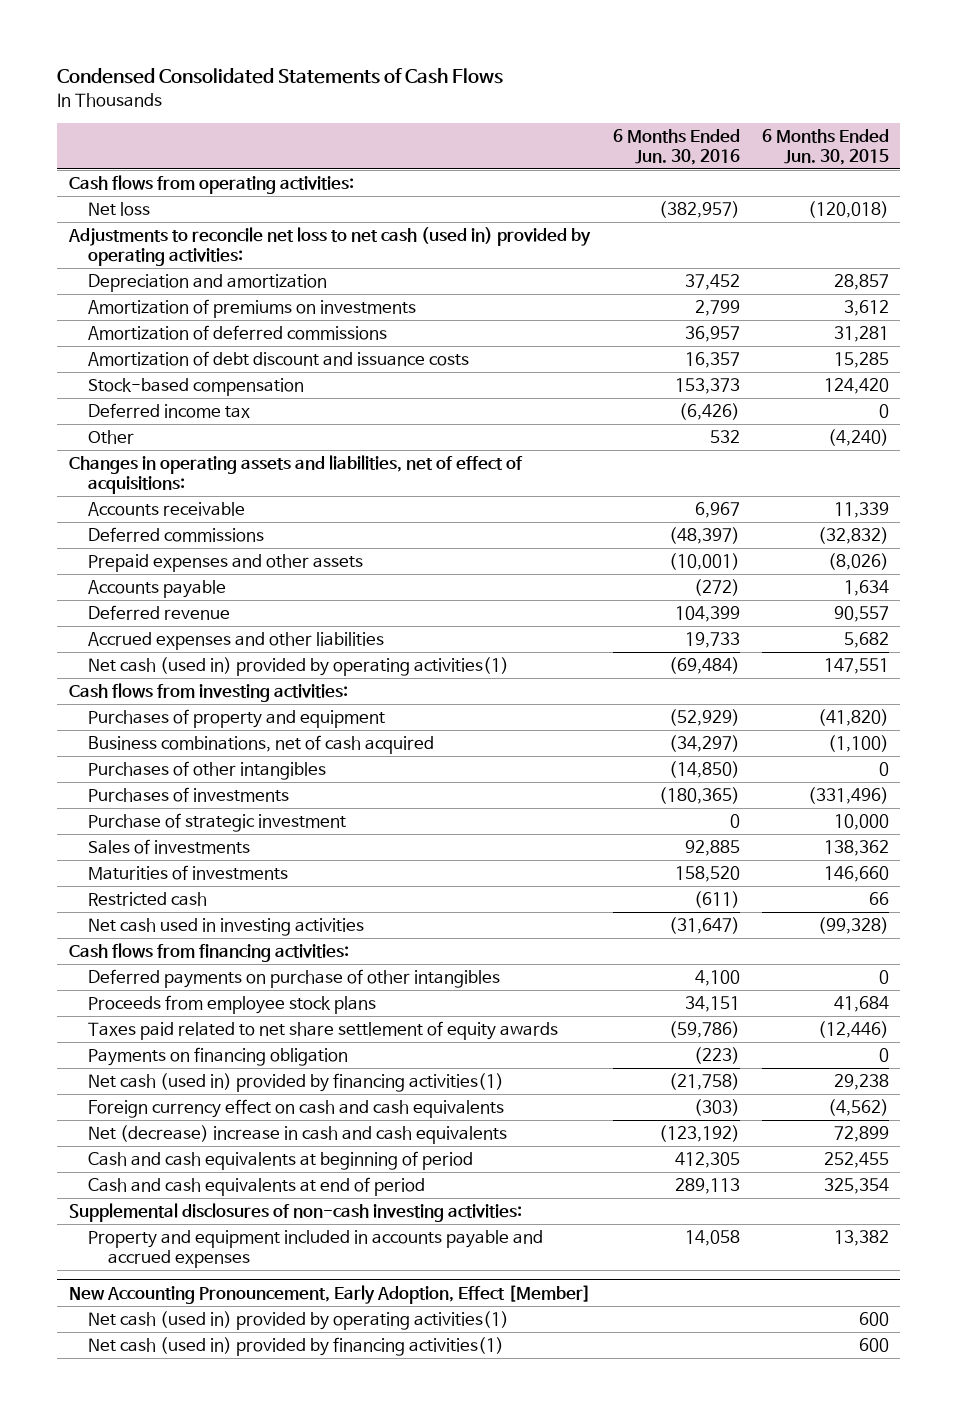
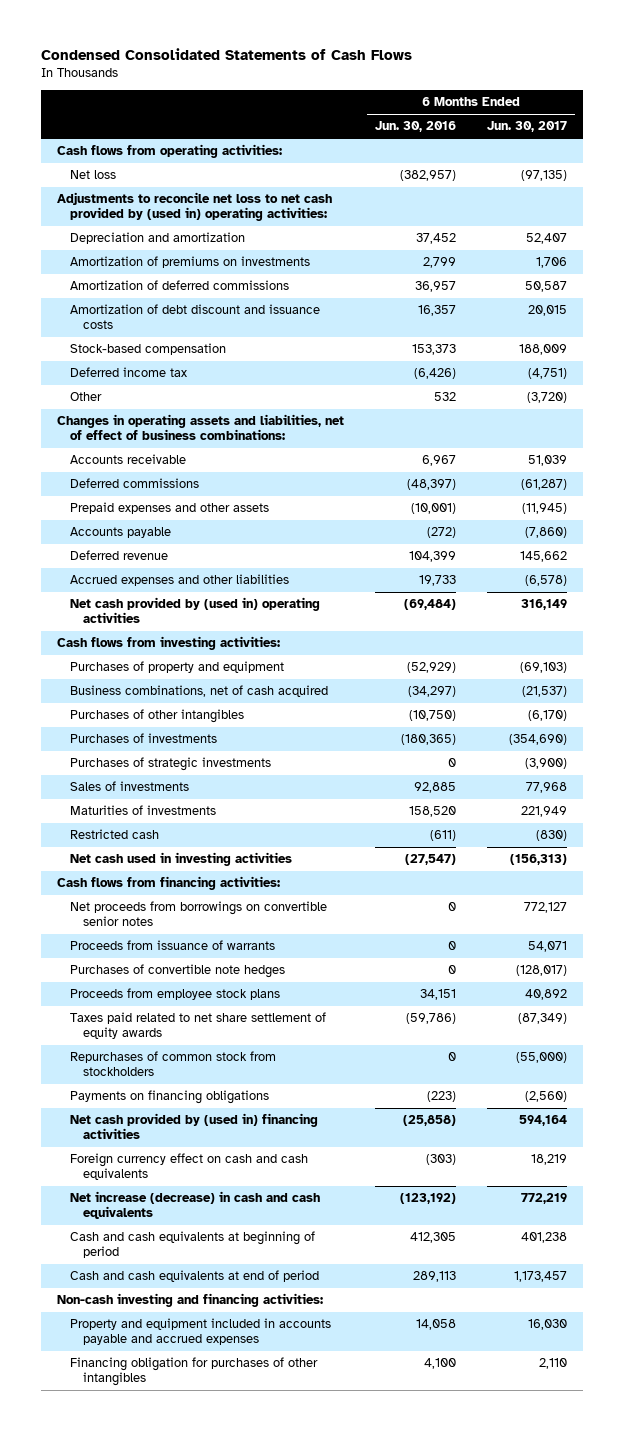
[762,128,890,165] 6 Months Ended Jun. 30, 2015 -> none
none -> [487,121,568,133] Jun. 30, 2017
[67,227,591,267] Adjustments to reconcile net loss to net cash (used in) provided by operating activities: -> [56,192,332,221] Adjustments to reconcile net loss to net cash provided by (used in) operating activities:
[68,455,523,495] Changes in operating assets and liabilities, net of effect of acquisitions: -> [56,414,344,440] Changes in operating assets and liabilities, net of effect of business combinations:
[88,657,510,677] Net cash (used in) provided by operating activities(1) -> [69,597,320,623] Net cash provided by (used in) operating activities
[668,761,740,779] (14,850) -> [408,710,456,722] (10,750)
[88,813,347,833] Purchase of strategic investment -> [69,757,271,772] Purchases of strategic investments
[668,917,740,935] (31,647) -> [404,854,456,866] (27,547)
[88,969,501,989] Deferred payments on purchase of other intangibles -> none
none -> [69,901,327,926] Net proceeds from borrowings on convertible senior notes
none -> [69,940,275,951] Proceeds from issuance of warrants
none -> [69,964,285,979] Purchases of convertible note hedges
none -> [69,1051,276,1076] Repurchases of common stock from stockholders
[88,1047,349,1067] Payments on financing obligation -> [69,1090,269,1105] Payments on financing obligations
[88,1073,505,1093] Net cash (used in) provided by financing activities(1) -> [69,1113,318,1139] Net cash provided by (used in) financing activities
[668,1073,740,1091] (21,758) -> [402,1115,456,1127] (25,858)
[88,1125,508,1145] Net (decrease) increase in cash and cash equivalents -> [69,1191,320,1219] Net increase (decrease) in cash and cash equivalents
[68,1203,522,1223] Supplemental disclosures of non-cash investing activities: -> none
none -> [56,1293,323,1308] Non-cash investing and financing activities:
[68,1285,591,1305] New Accounting Pronouncement, Early Adoption, Effect [Member] -> none
[88,1311,510,1331] Net cash (used in) provided by operating activities(1) -> none
[88,1337,505,1357] Net cash (used in) provided by financing activities(1) -> none
none -> [69,1357,318,1386] Financing obligation for purchases of other intangibles

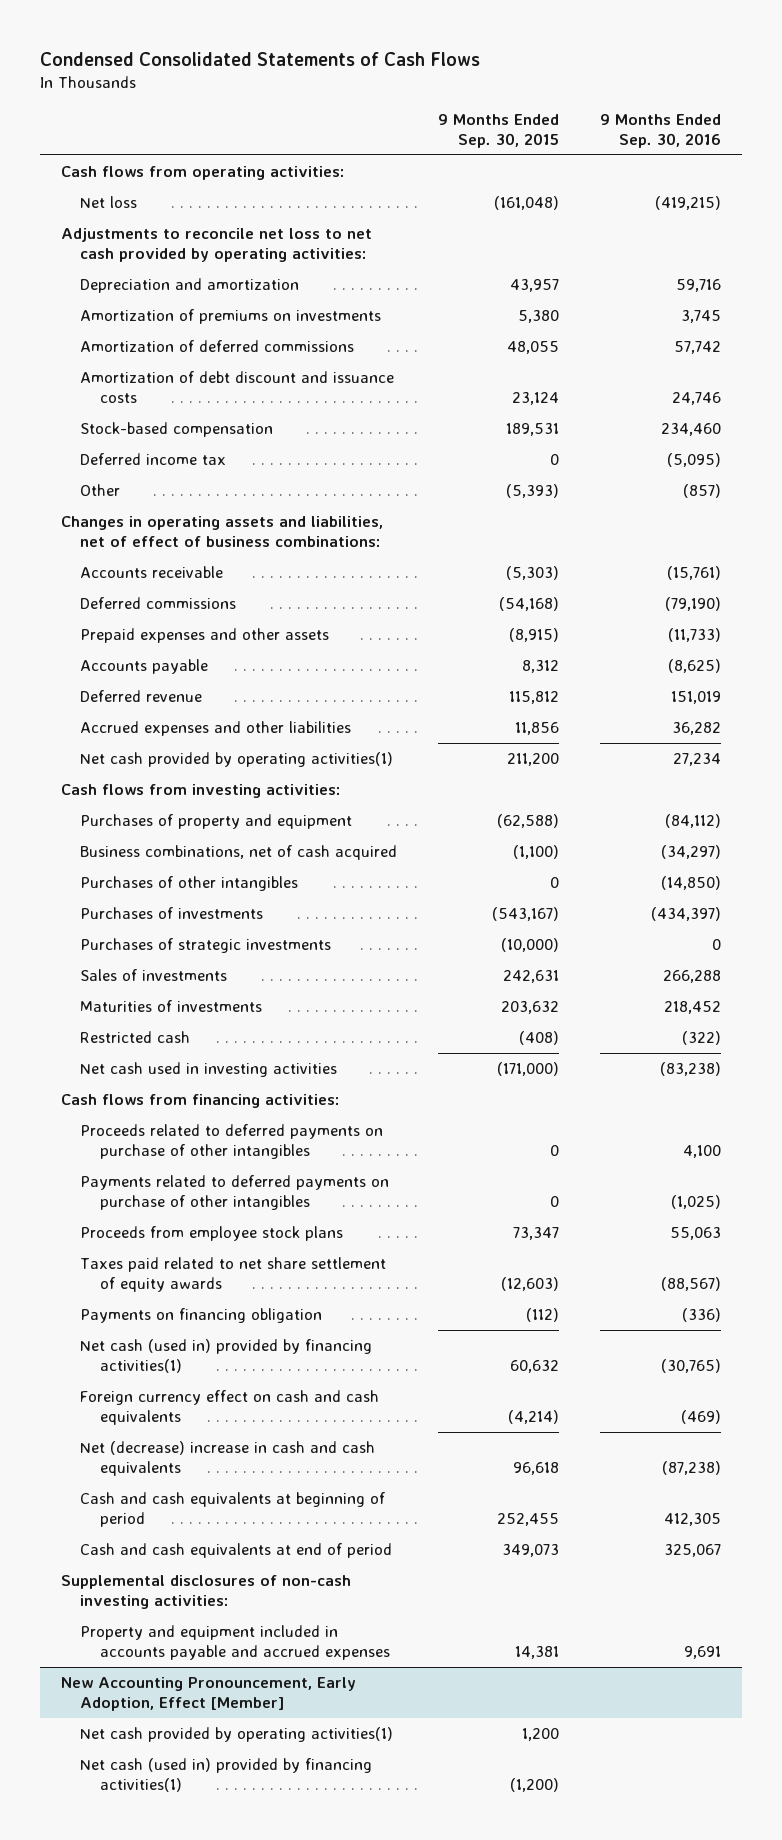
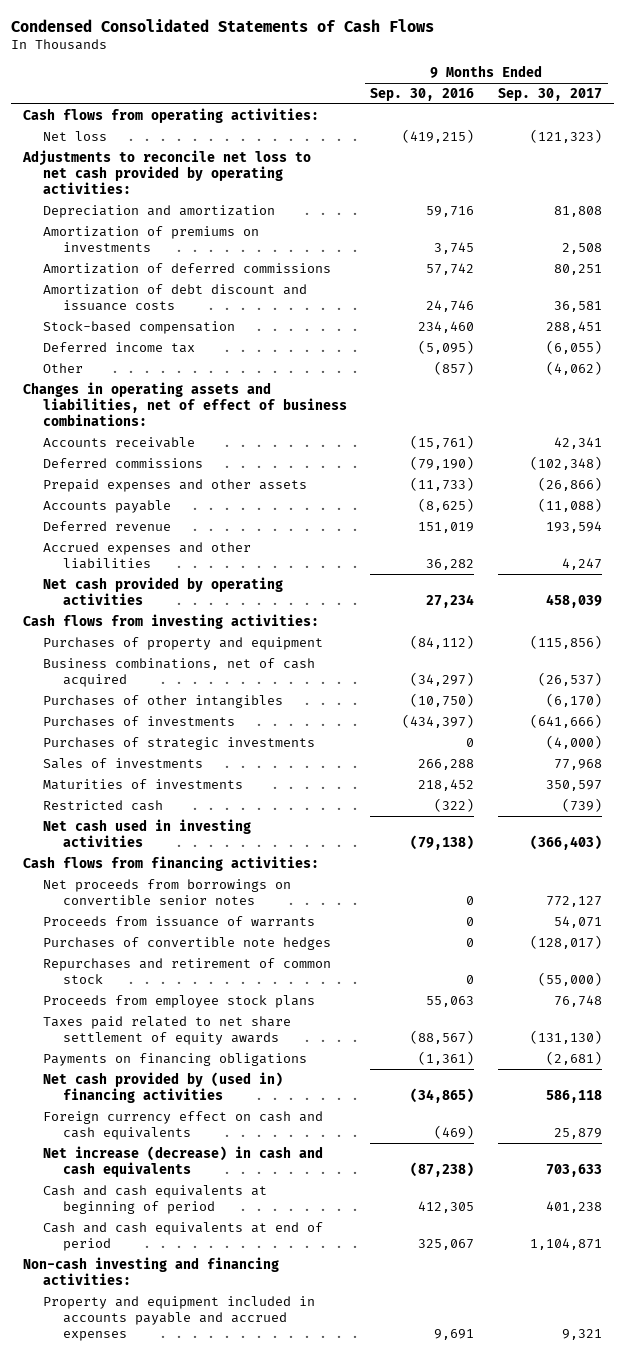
[438,114,560,149] 9 Months Ended Sep. 30, 2015 -> none
none -> [497,88,602,102] Sep. 30, 2017
[80,751,394,767] Net cash provided by operating activities(1) -> [43,576,284,606] Net cash provided by operating activities
[661,875,722,890] (14,850) -> [410,692,475,707] (10,750)
[660,1061,722,1076] (83,238) -> [410,835,475,851] (79,138)
[80,1123,384,1159] Proceeds related to deferred payments on purchase of other intangibles -> none
[80,1174,390,1210] Payments related to deferred payments on purchase of other intangibles -> none
none -> [43,878,292,906] Net proceeds from borrowings on convertible senior notes
none -> [43,915,316,927] Proceeds from issuance of warrants
none -> [43,936,332,950] Purchases of convertible note hedges
none -> [43,957,332,985] Repurchases and retirement of common stock
[80,1307,323,1323] Payments on financing obligation -> [43,1052,308,1066] Payments on financing obligations
[682,1307,722,1322] (336) -> [418,1050,475,1065] (1,361)
[80,1338,373,1373] Net cash (used in) provided by financing activities(1) -> [43,1071,284,1104] Net cash provided by (used in) financing activities
[661,1358,722,1373] (30,765) -> [410,1088,475,1104] (34,865)
[80,1440,376,1476] Net (decrease) increase in cash and cash equivalents -> [43,1145,324,1178] Net increase (decrease) in cash and cash equivalents
[60,1574,351,1609] Supplemental disclosures of non-cash investing activities: -> none
none -> [22,1256,279,1286] Non-cash investing and financing activities:
[60,1676,356,1711] New Accounting Pronouncement, Early Adoption, Effect [Member] -> none
[80,1726,394,1742] Net cash provided by operating activities(1) -> none
[80,1757,373,1792] Net cash (used in) provided by financing activities(1) -> none

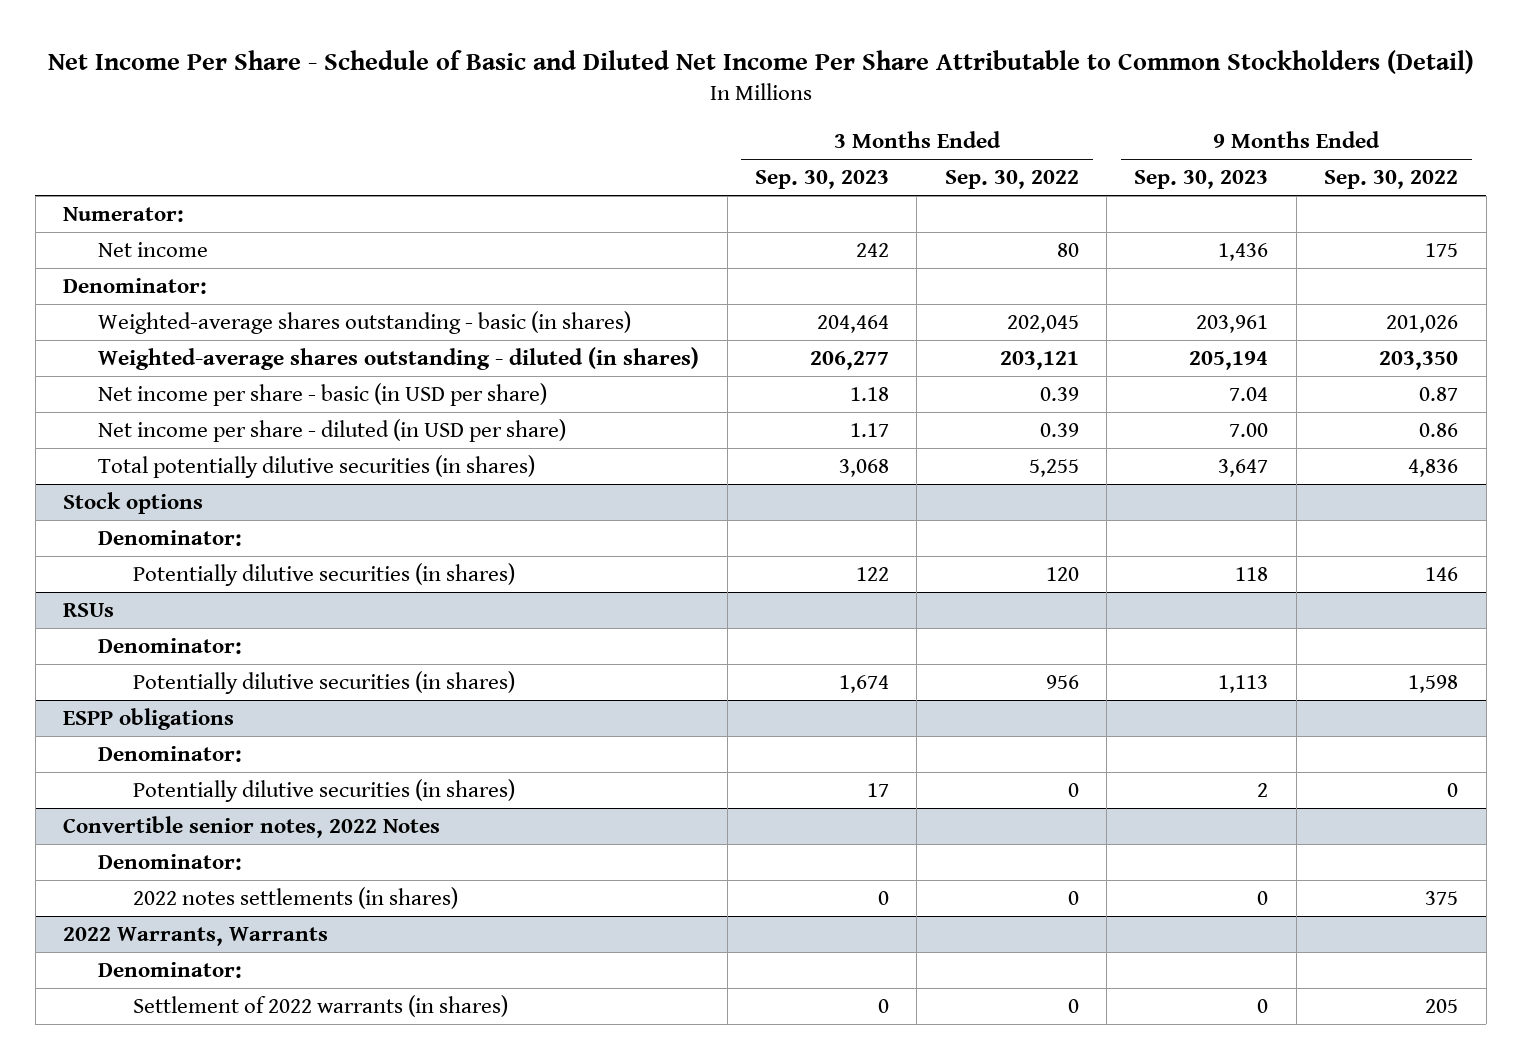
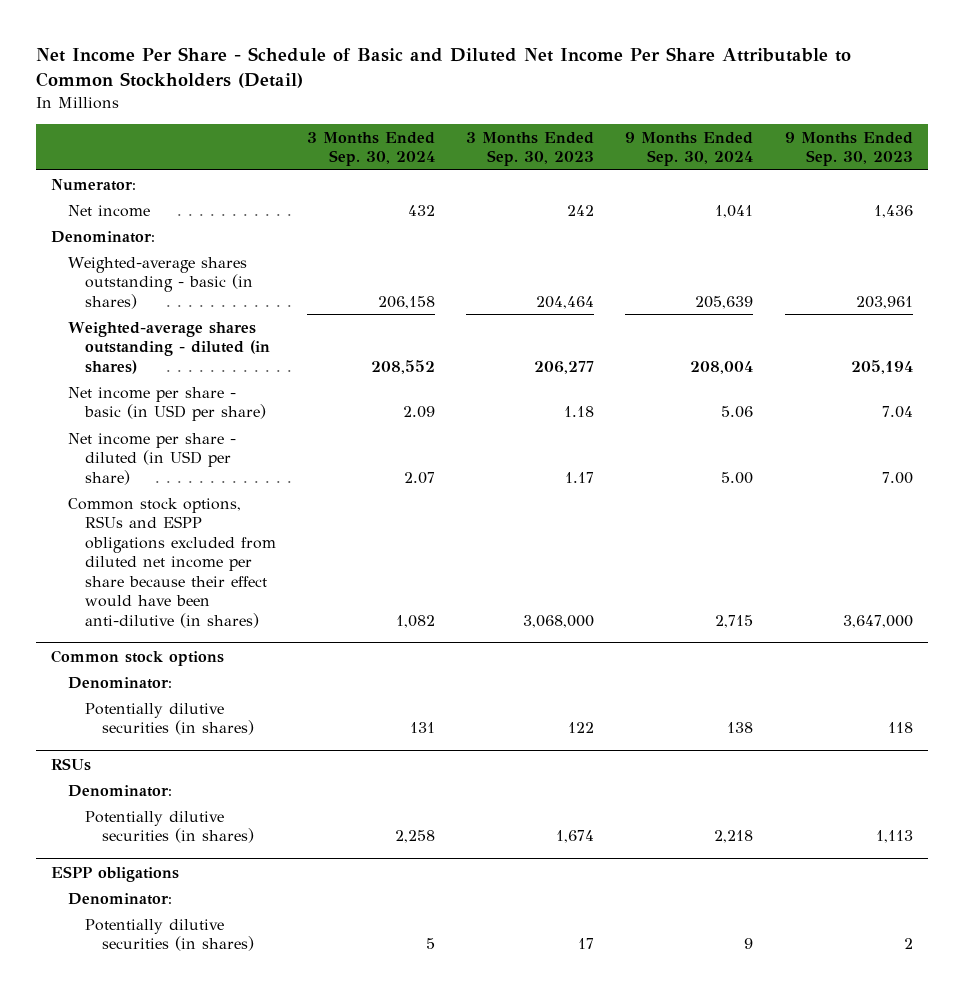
[944,170,1079,190] Sep. 30, 2022 -> none
[1324,170,1459,190] Sep. 30, 2022 -> none
none -> [307,131,436,167] 3 Months Ended Sep. 30, 2024
none -> [625,131,754,167] 9 Months Ended Sep. 30, 2024
[98,455,536,479] Total potentially dilutive securities (in shares) -> none
none -> [68,497,277,628] Common stock options, RSUs and ESPP obligations excluded from diluted net income per share because their effect would have been anti-dilutive (in shares)
[63,492,204,515] Stock options -> [51,649,225,666] Common stock options
[63,816,441,839] Convertible senior notes, 2022 Notes -> none
[98,854,243,871] Denominator: -> none
[133,887,459,910] 2022 notes settlements (in shares) -> none
[63,927,329,947] 2022 Warrants, Warrants -> none
[98,962,243,979] Denominator: -> none
[133,995,509,1018] Settlement of 2022 warrants (in shares) -> none

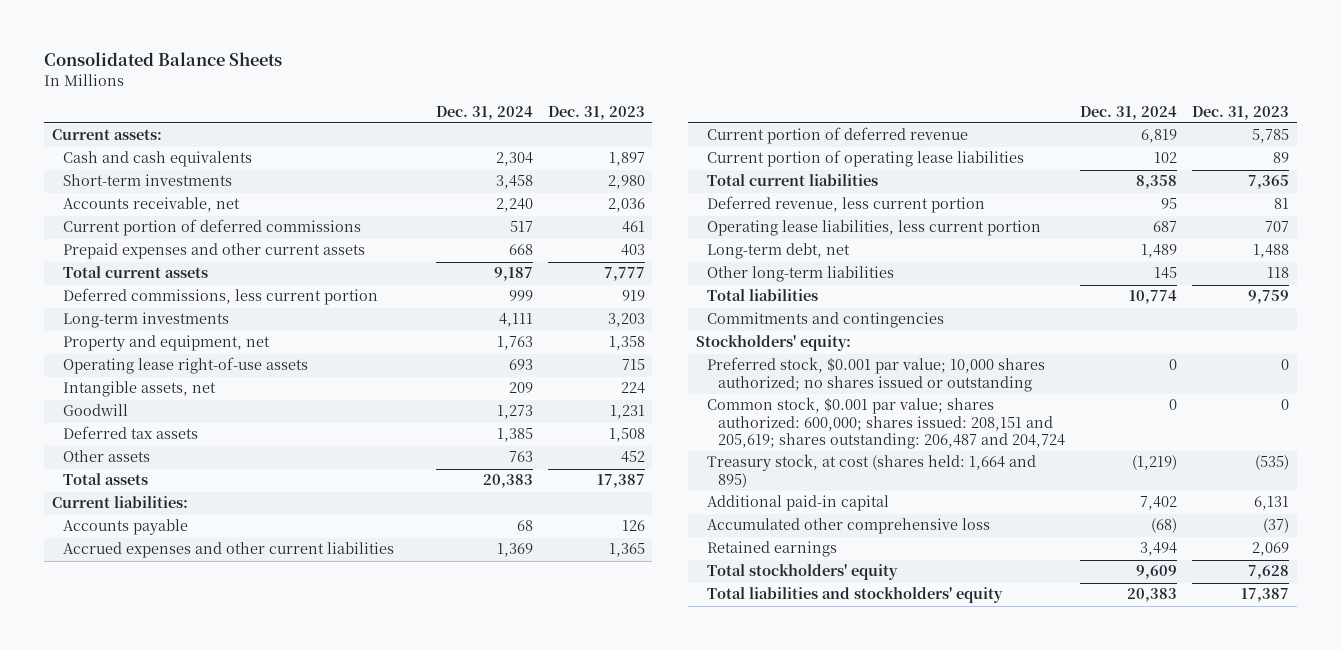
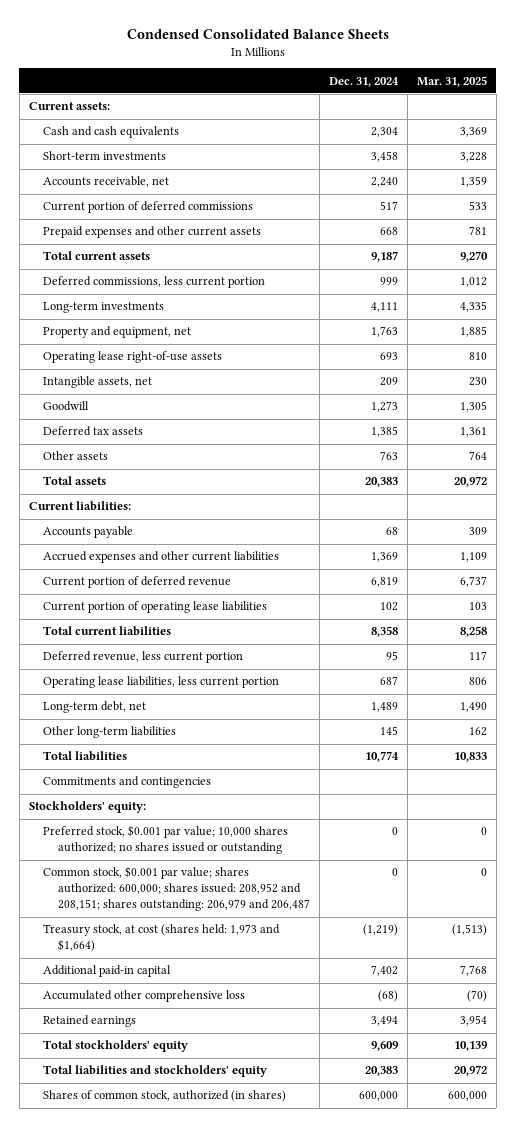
[44,52,283,67] Consolidated Balance Sheets -> [126,28,389,39] Condensed Consolidated Balance Sheets
[547,105,645,120] Dec. 31, 2023 -> none
none -> [416,75,487,87] Mar. 31, 2025
[707,397,1066,449] Common stock, $0.001 par value; shares authorized: 600,000; shares issued: 208,151 and 205,619; shares outstanding: 206,487 and 204,724 -> [43,866,311,912] Common stock, $0.001 par value; shares authorized: 600,000; shares issued: 208,952 and 208,151; shares outstanding: 206,979 and 206,487
[707,454,1037,488] Treasury stock, at cost (shares held: 1,664 and 895) -> [43,924,281,953] Treasury stock, at cost (shares held: 1,973 and $1,664)
none -> [43,1090,287,1103] Shares of common stock, authorized (in shares)

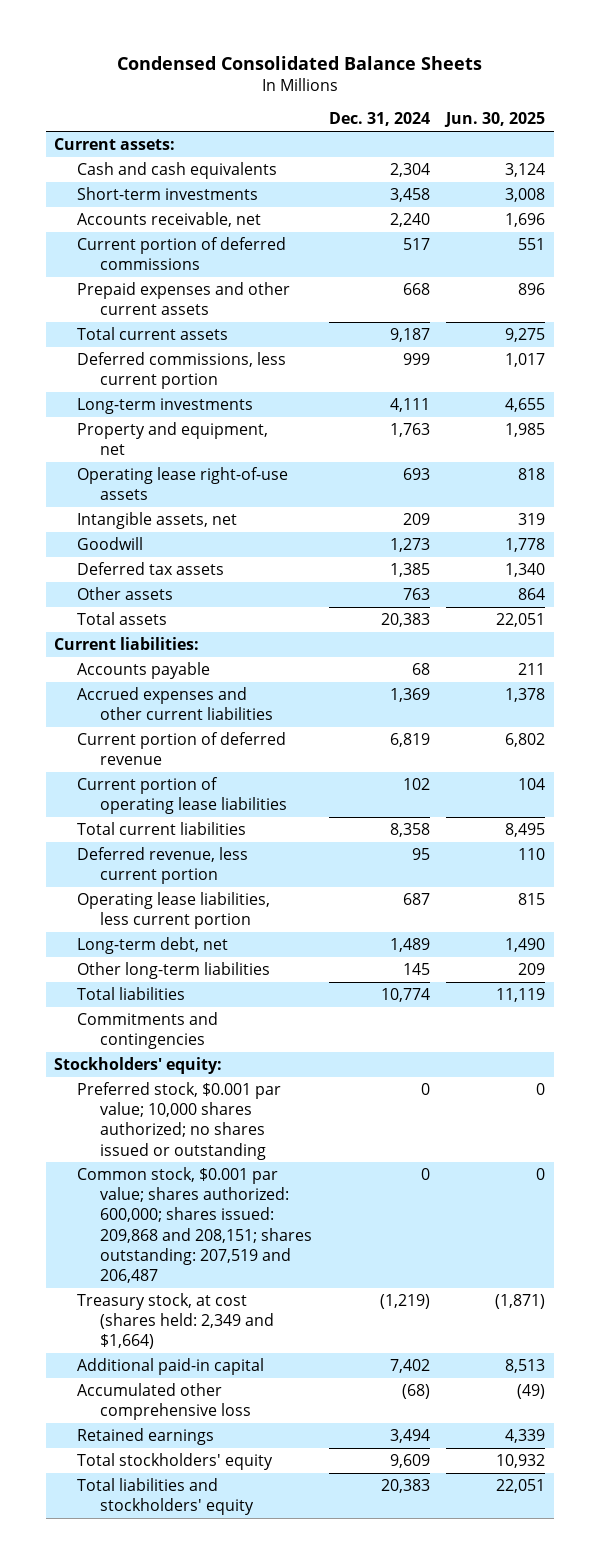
[416,75,487,87] Mar. 31, 2025 -> none
none -> [444,112,546,128] Jun. 30, 2025
[43,866,311,912] Common stock, $0.001 par value; shares authorized: 600,000; shares issued: 208,952 and 208,151; shares outstanding: 206,979 and 206,487 -> [77,1166,313,1283] Common stock, $0.001 par value; shares authorized: 600,000; shares issued: 209,868 and 208,151; shares outstanding: 207,519 and 206,487
[43,924,281,953] Treasury stock, at cost (shares held: 1,973 and $1,664) -> [77,1292,275,1350] Treasury stock, at cost (shares held: 2,349 and $1,664)
[43,1090,287,1103] Shares of common stock, authorized (in shares) -> none

